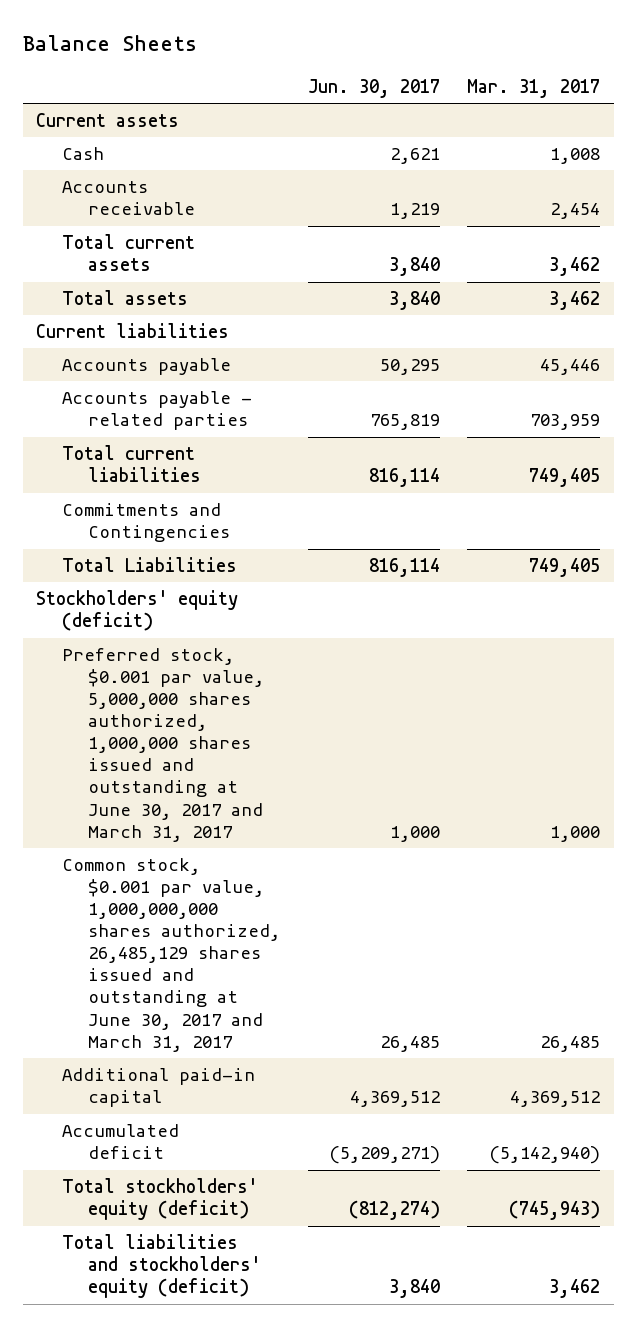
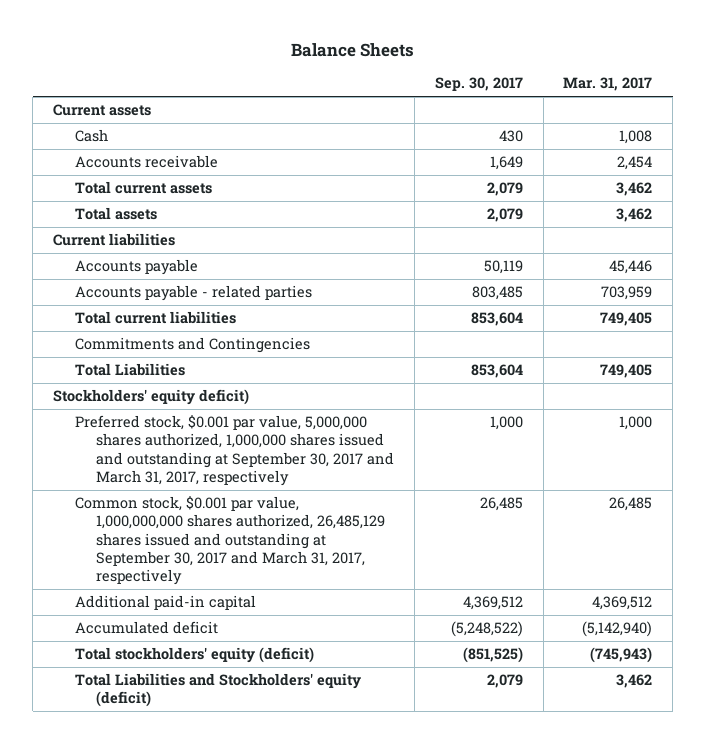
[307,79,440,99] Jun. 30, 2017 -> none
none -> [434,77,523,92] Sep. 30, 2017
[36,590,239,632] Stockholders' equity (deficit) -> [53,389,250,406] Stockholders' equity deficit)
[62,648,264,842] Preferred stock, $0.001 par value, 5,000,000 shares authorized, 1,000,000 shares issued and outstanding at June 30, 2017 and March 31, 2017 -> [74,415,394,486] Preferred stock, $0.001 par value, 5,000,000 shares authorized, 1,000,000 shares issued and outstanding at September 30, 2017 and March 31, 2017, respectively
[62,858,280,1052] Common stock, $0.001 par value, 1,000,000,000 shares authorized, 26,485,129 shares issued and outstanding at June 30, 2017 and March 31, 2017 -> [74,496,385,585] Common stock, $0.001 par value, 1,000,000,000 shares authorized, 26,485,129 shares issued and outstanding at September 30, 2017 and March 31, 2017, respectively
[62,1234,261,1299] Total liabilities and stockholders' equity (deficit) -> [74,673,361,708] Total Liabilities and Stockholders' equity (deficit)

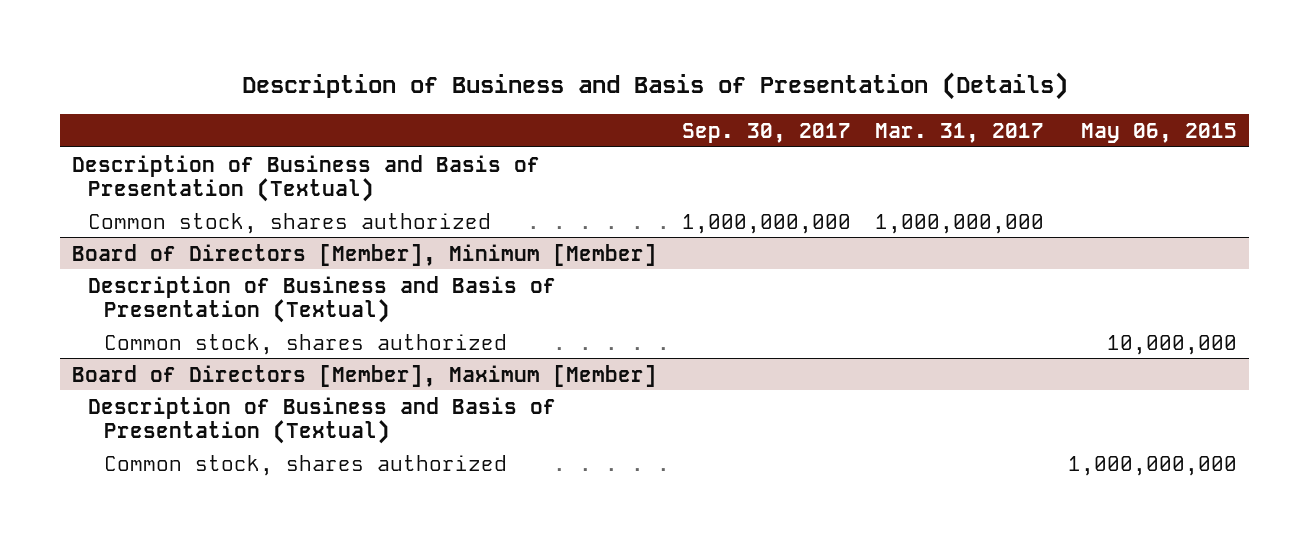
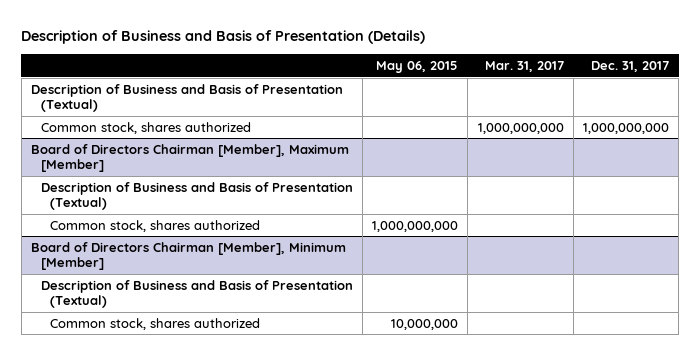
[681,122,851,143] Sep. 30, 2017 -> none
none -> [591,60,670,72] Dec. 31, 2017
[72,243,658,266] Board of Directors [Member], Minimum [Member] -> none
[88,275,557,323] Description of Business and Basis of Presentation (Textual) -> none
[104,333,508,355] Common stock, shares authorized -> none
[72,364,658,387] Board of Directors [Member], Maximum [Member] -> [31,143,350,173] Board of Directors Chairman [Member], Maximum [Member]
none -> [31,241,347,271] Board of Directors Chairman [Member], Minimum [Member]
none -> [40,279,353,309] Description of Business and Basis of Presentation (Textual)
none -> [50,317,261,330] Common stock, shares authorized

